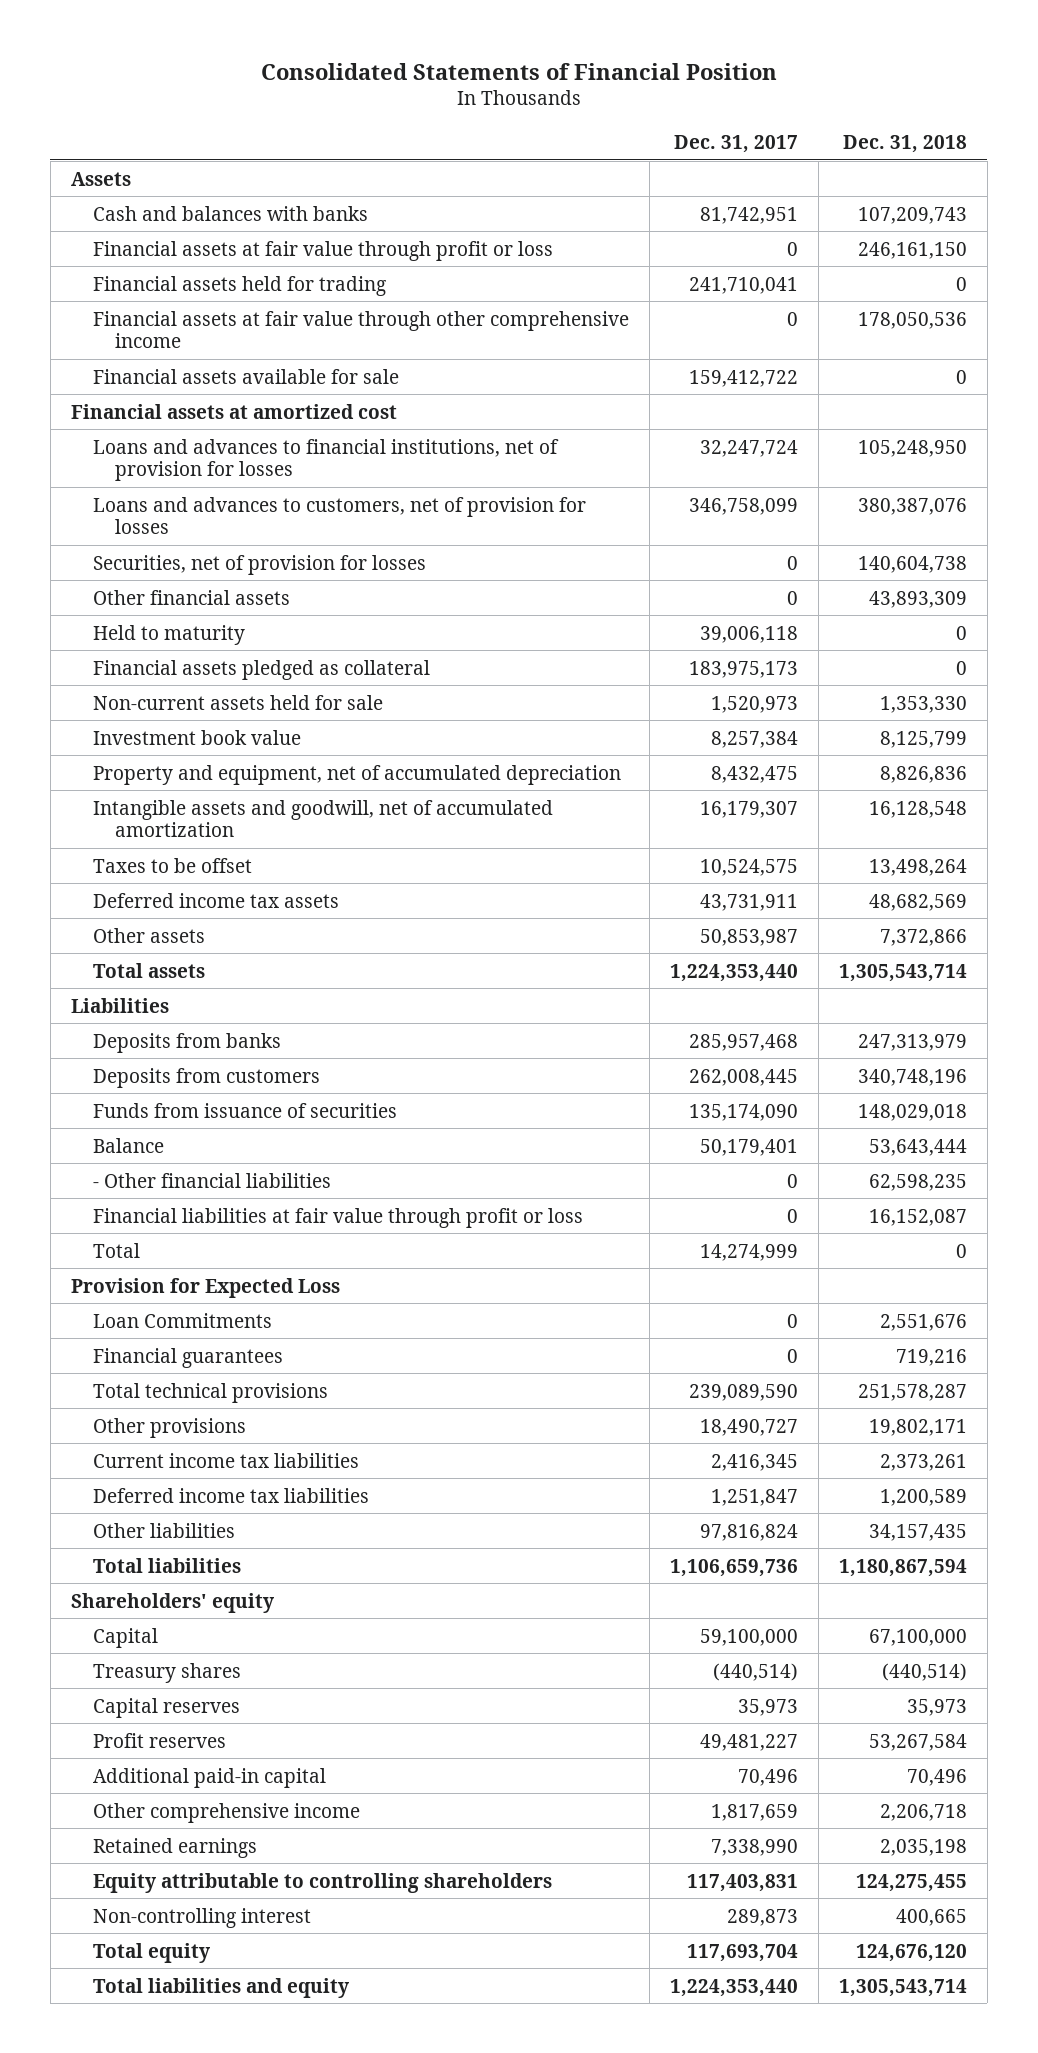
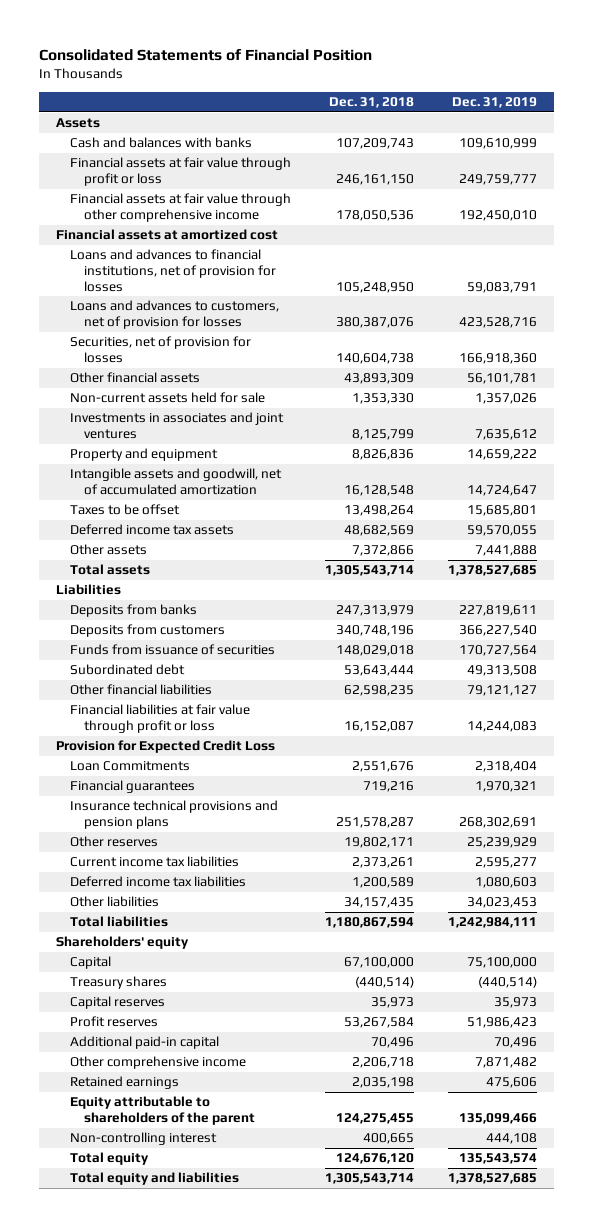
[673,134,798,153] Dec. 31, 2017 -> none
none -> [451,96,537,108] Dec. 31, 2019
[92,275,386,296] Financial assets held for trading -> none
[92,368,399,384] Financial assets available for sale -> none
[92,624,245,645] Held to maturity -> none
[92,659,430,680] Financial assets pledged as collateral -> none
[92,729,301,745] Investment book value -> [70,412,285,440] Investments in associates and joint ventures
[92,764,621,785] Property and equipment, net of accumulated depreciation -> [70,448,219,462] Property and equipment
[92,1137,164,1153] Balance -> [70,664,186,676] Subordinated debt
[92,1172,331,1188] - Other financial liabilities -> [70,684,213,696] Other financial liabilities
[92,1242,140,1258] Total -> none
[70,1277,340,1298] Provision for Expected Loss -> [56,740,276,754] Provision for Expected Credit Loss
[92,1382,328,1403] Total technical provisions -> [70,800,279,830] Insurance technical provisions and pension plans
[92,1417,246,1438] Other provisions -> [70,836,159,848] Other reserves
[92,1872,552,1893] Equity attributable to controlling shareholders -> [70,1096,256,1126] Equity attributable to shareholders of the parent
[92,1977,349,1998] Total liabilities and equity -> [70,1172,240,1186] Total equity and liabilities

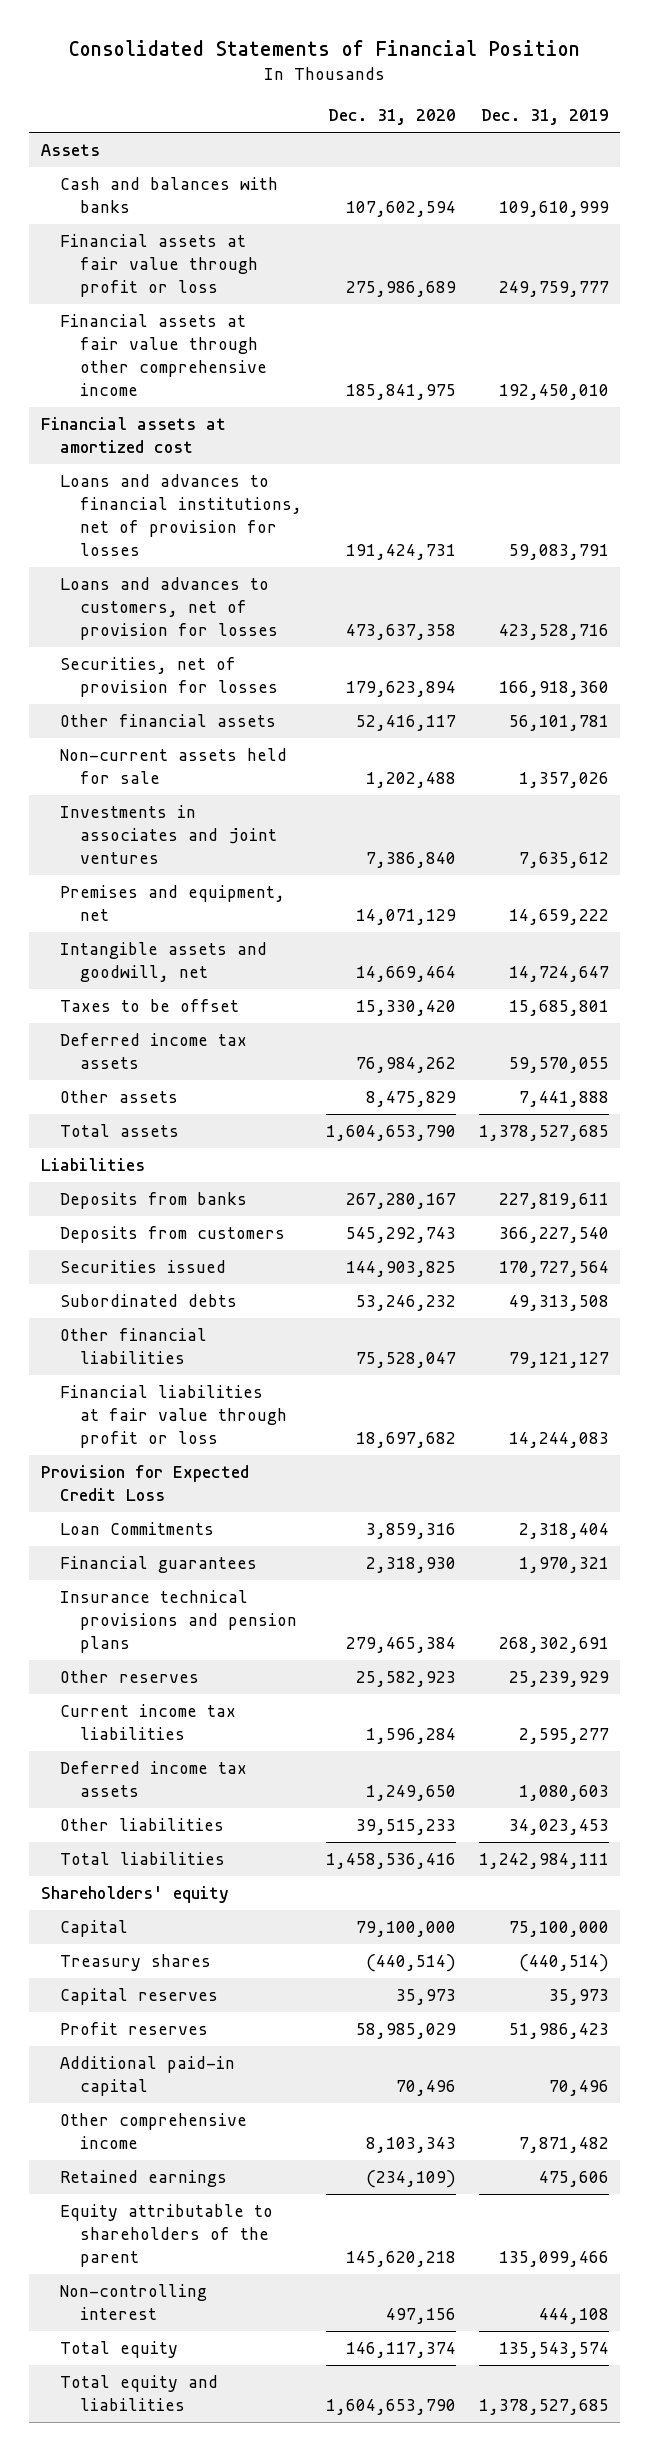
[328,96,414,108] Dec. 31, 2018 -> none
none -> [327,109,456,126] Dec. 31, 2020
[70,448,219,462] Property and equipment -> [60,885,286,922] Premises and equipment, net
[70,468,283,496] Intangible assets and goodwill, net of accumulated amortization -> [60,942,268,983] Intangible assets and goodwill, net
[70,644,276,656] Funds from issuance of securities -> [60,1260,227,1274] Securities issued
[70,664,186,676] Subordinated debt -> [60,1294,238,1308] Subordinated debts
[70,876,247,888] Deferred income tax liabilities -> [60,1761,248,1798] Deferred income tax assets

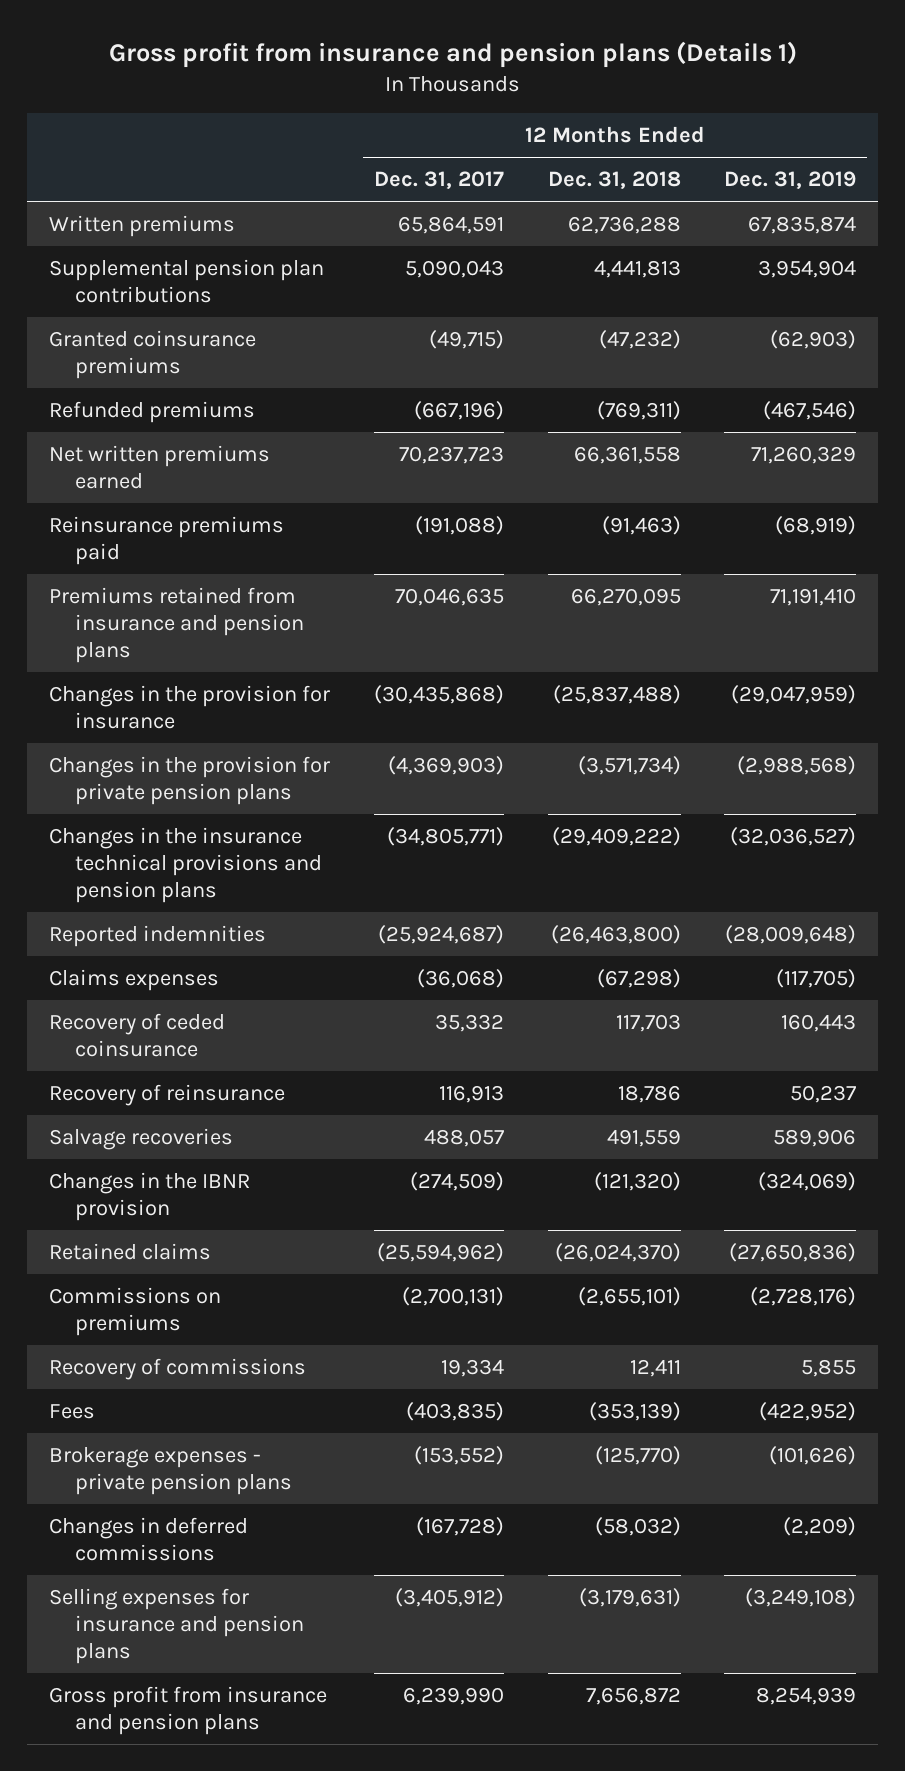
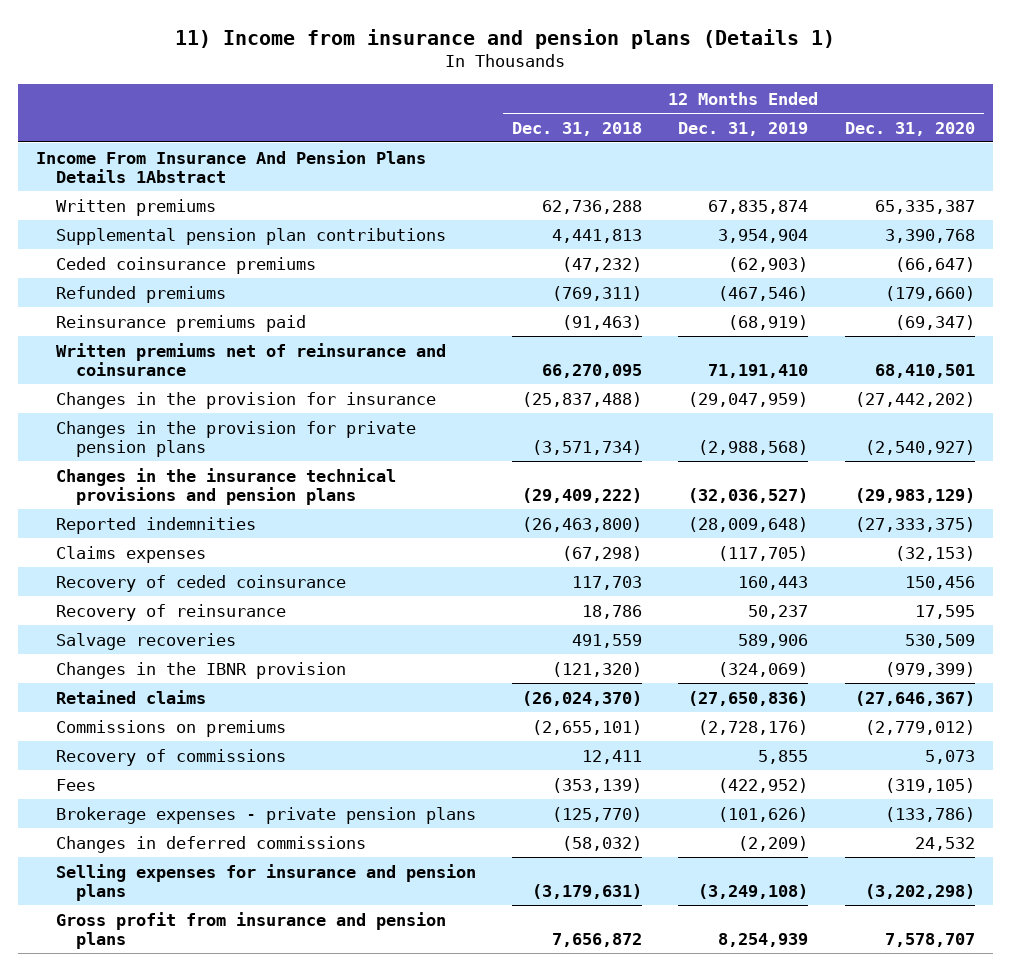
[108,41,797,69] Gross profit from insurance and pension plans (Details 1) -> [175,28,836,49] 11) Income from insurance and pension plans (Details 1)
[373,171,504,190] Dec. 31, 2017 -> none
none -> [844,121,975,136] Dec. 31, 2020
none -> [36,149,427,184] Income From Insurance And Pension Plans Details 1Abstract
[48,330,256,379] Granted coinsurance premiums -> [55,256,316,274] Ceded coinsurance premiums
[48,445,270,489] Net written premiums earned -> none
[48,587,305,663] Premiums retained from insurance and pension plans -> [55,342,446,377] Written premiums net of reinsurance and coinsurance

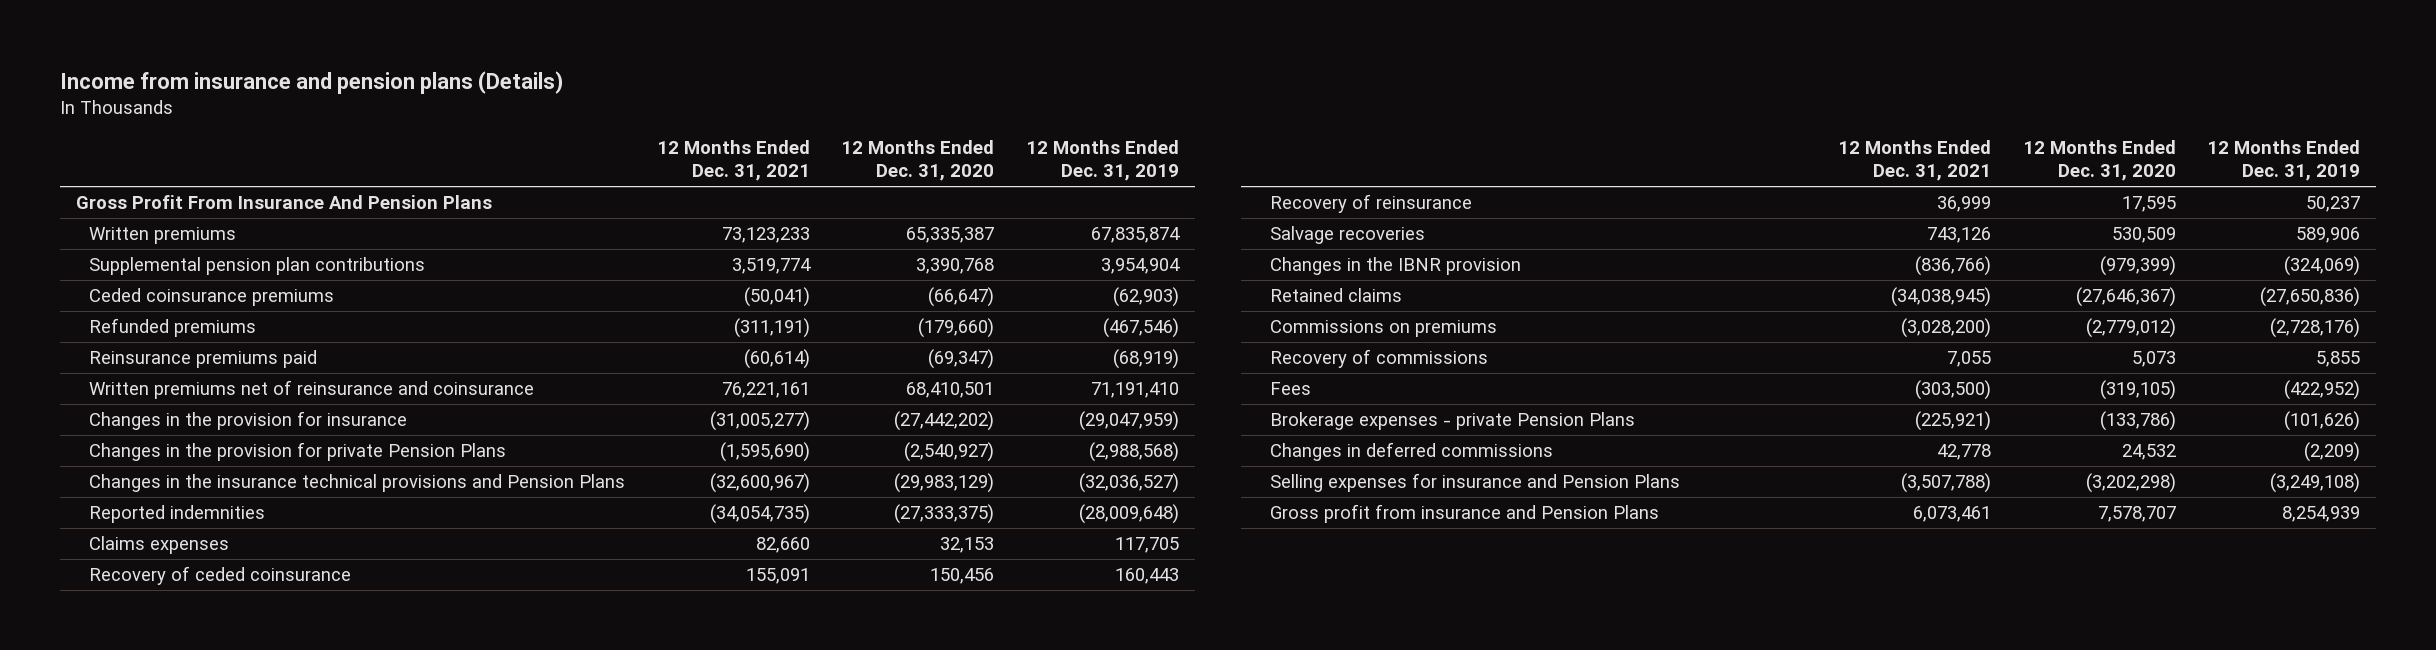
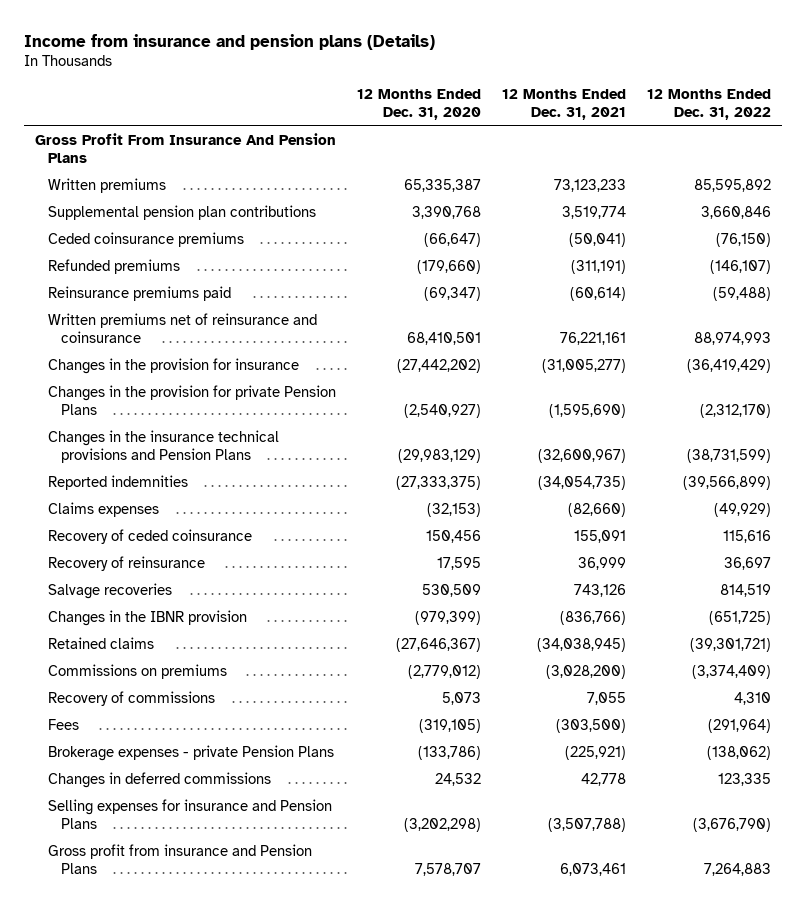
[1025,140,1179,182] 12 Months Ended Dec. 31, 2019 -> none
none -> [647,89,772,121] 12 Months Ended Dec. 31, 2022
[755,536,810,553] 82,660 -> [568,503,627,518] (82,660)
[940,536,995,553] 32,153 -> [427,503,482,518] (32,153)

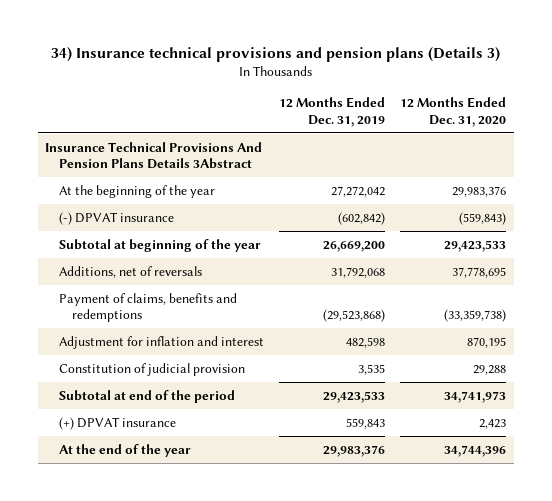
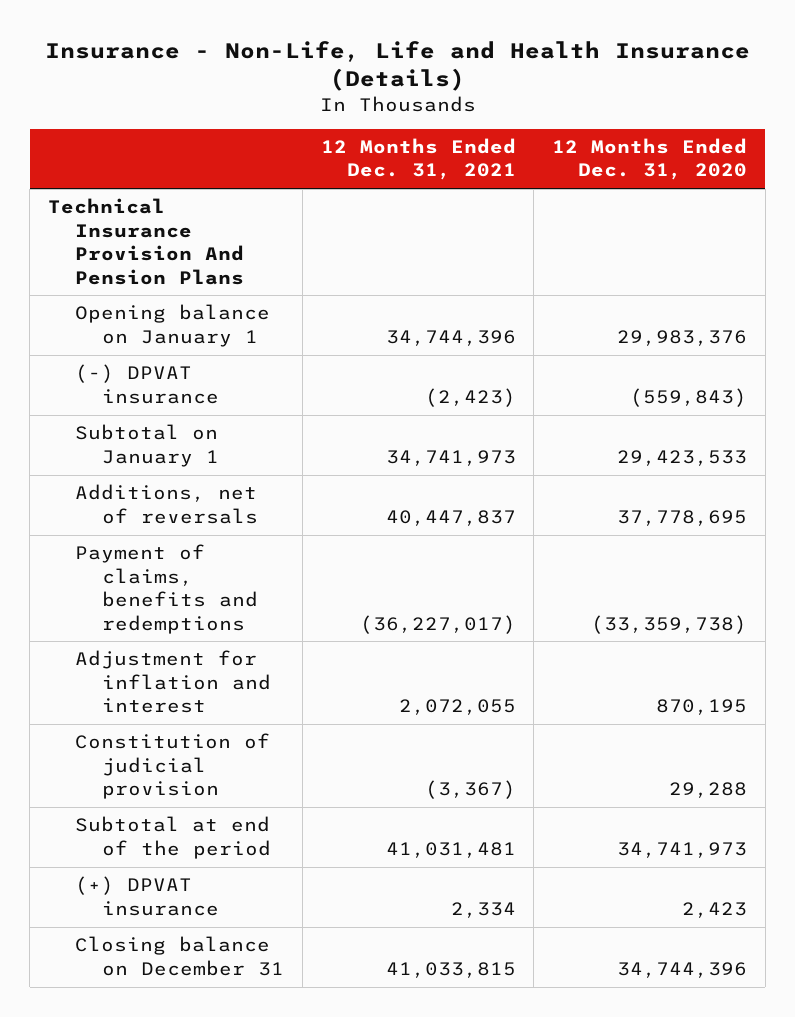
[50,47,500,63] 34) Insurance technical provisions and pension plans (Details 3) -> [44,40,750,92] Insurance - Non-Life, Life and Health Insurance (Details)
[279,97,386,127] 12 Months Ended Dec. 31, 2019 -> none
none -> [320,138,516,181] 12 Months Ended Dec. 31, 2021
[45,141,263,170] Insurance Technical Provisions And Pension Plans Details 3Abstract -> [47,198,245,285] Technical Insurance Provision And Pension Plans
[58,184,215,198] At the beginning of the year -> [75,304,271,347] Opening balance on January 1
[58,238,261,252] Subtotal at beginning of the year -> [75,424,220,467] Subtotal on January 1
[58,443,191,457] At the end of the year -> [75,936,285,976] Closing balance on December 31

